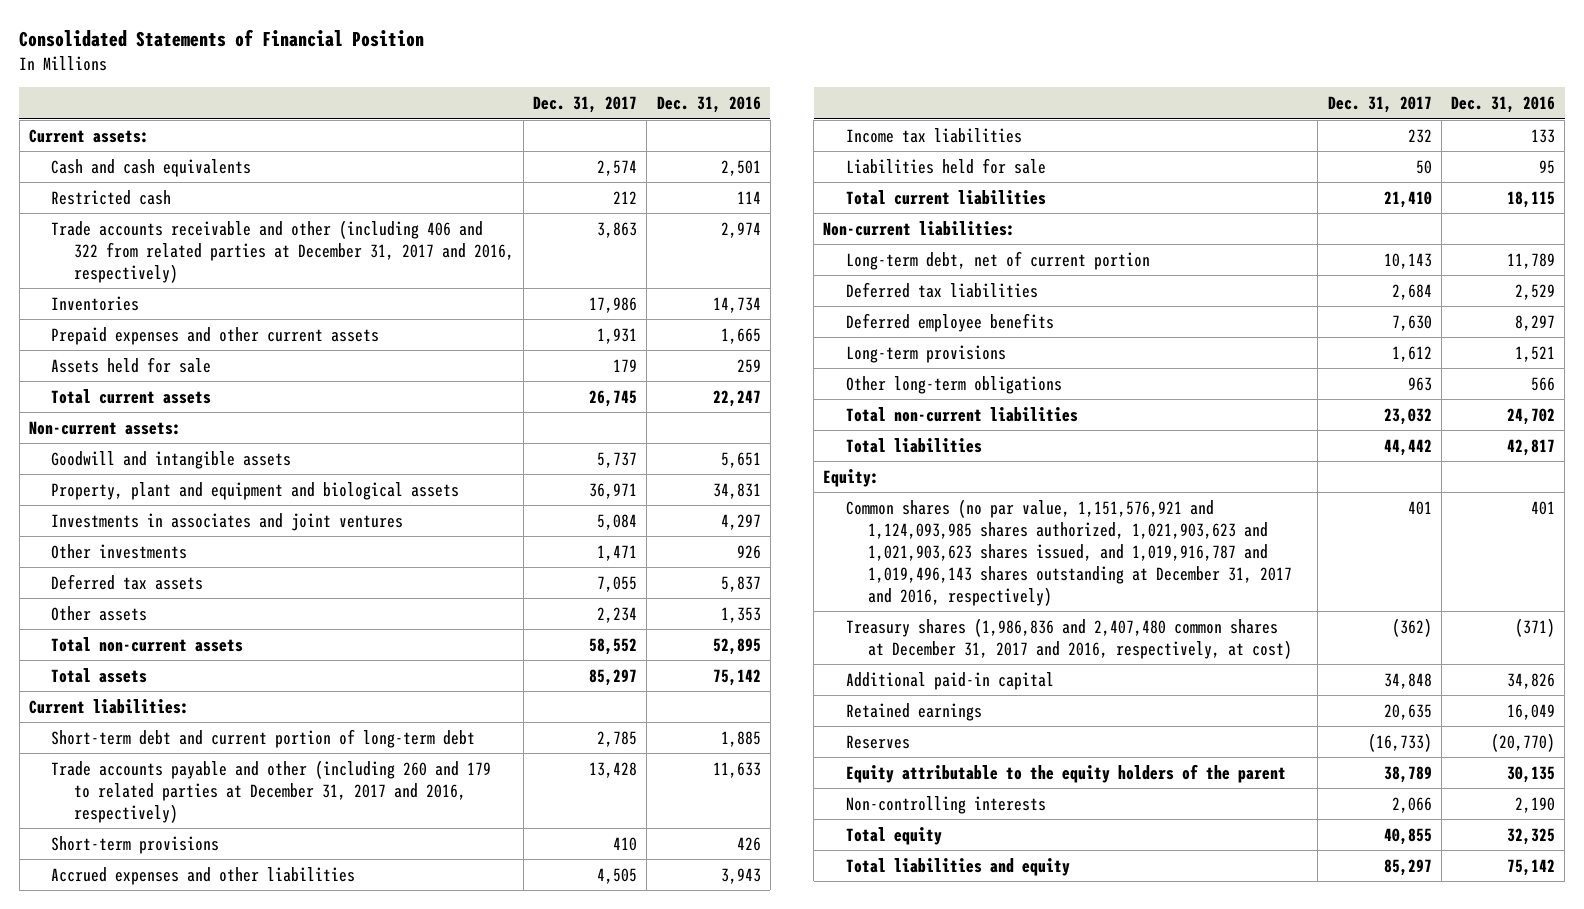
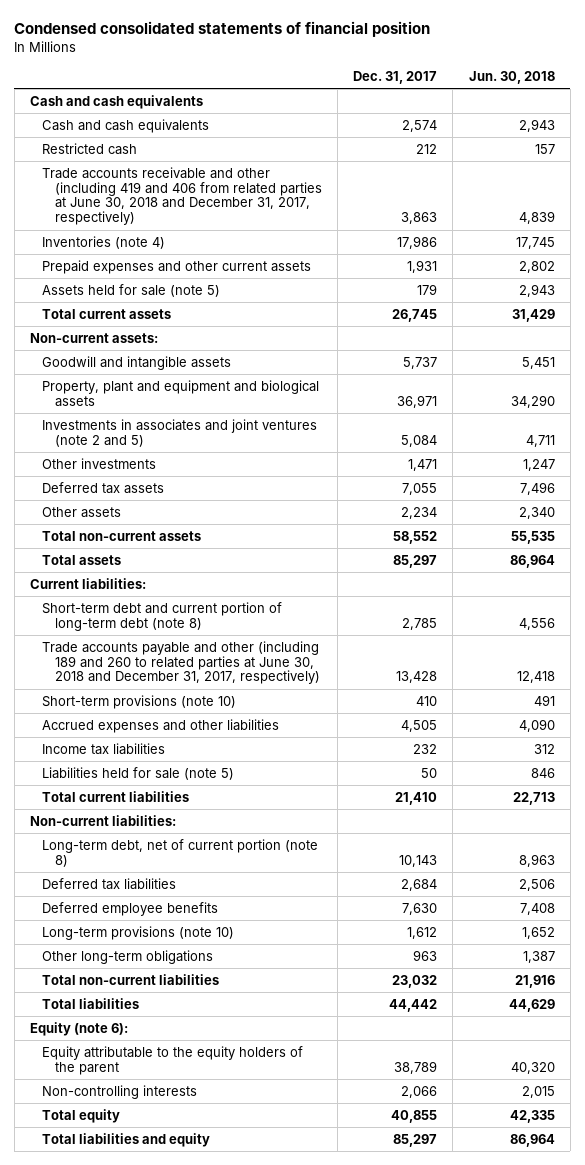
[19,29,425,48] Consolidated Statements of Financial Position -> [14,21,431,38] Condensed consolidated statements of financial position
[656,96,761,114] Dec. 31, 2016 -> none
none -> [468,71,555,85] Jun. 30, 2018
[28,128,149,143] Current assets: -> [30,94,204,109] Cash and cash equivalents
[51,219,514,283] Trade accounts receivable and other (including 406 and 322 from related parties at December 31, 2017 and 2016, respectively) -> [42,166,322,226] Trade accounts receivable and other (including 419 and 406 from related parties at June 30, 2018 and December 31, 2017, respectively)
[51,295,140,311] Inventories -> [42,235,166,249] Inventories (note 4)
[51,356,212,373] Assets held for sale -> [42,283,221,297] Assets held for sale (note 5)
[51,512,404,531] Investments in associates and joint ventures -> [42,418,318,447] Investments in associates and joint ventures (note 2 and 5)
[51,728,476,748] Short-term debt and current portion of long-term debt -> [42,601,283,631] Short-term debt and current portion of long-term debt (note 8)
[51,759,492,823] Trade accounts payable and other (including 260 and 179 to related parties at December 31, 2017 and 2016, respectively) -> [42,640,320,685] Trade accounts payable and other (including 189 and 260 to related parties at June 30, 2018 and December 31, 2017, respectively)
[51,835,220,854] Short-term provisions -> [42,694,237,709] Short-term provisions (note 10)
[845,157,1046,174] Liabilities held for sale -> [42,766,235,780] Liabilities held for sale (note 5)
[845,250,1150,270] Long-term debt, net of current portion -> [42,838,319,867] Long-term debt, net of current portion (note 8)
[845,344,1006,363] Long-term provisions -> [42,925,235,940] Long-term provisions (note 10)
[845,498,1293,606] Common shares (no par value, 1,151,576,921 and 1,124,093,985 shares authorized, 1,021,903,623 and 1,021,903,623 shares issued, and 1,019,916,787 and 1,019,496,143 shares outstanding at December 31, 2017 and 2016, respectively) -> none
[845,617,1293,659] Treasury shares (1,986,836 and 2,407,480 common shares at December 31, 2017 and 2016, respectively, at cost) -> none
[845,671,1054,690] Additional paid-in capital -> none
[845,702,982,721] Retained earnings -> none
[845,734,910,749] Reserves -> none
[823,468,880,487] Equity: -> [30,1021,129,1036] Equity (note 6):

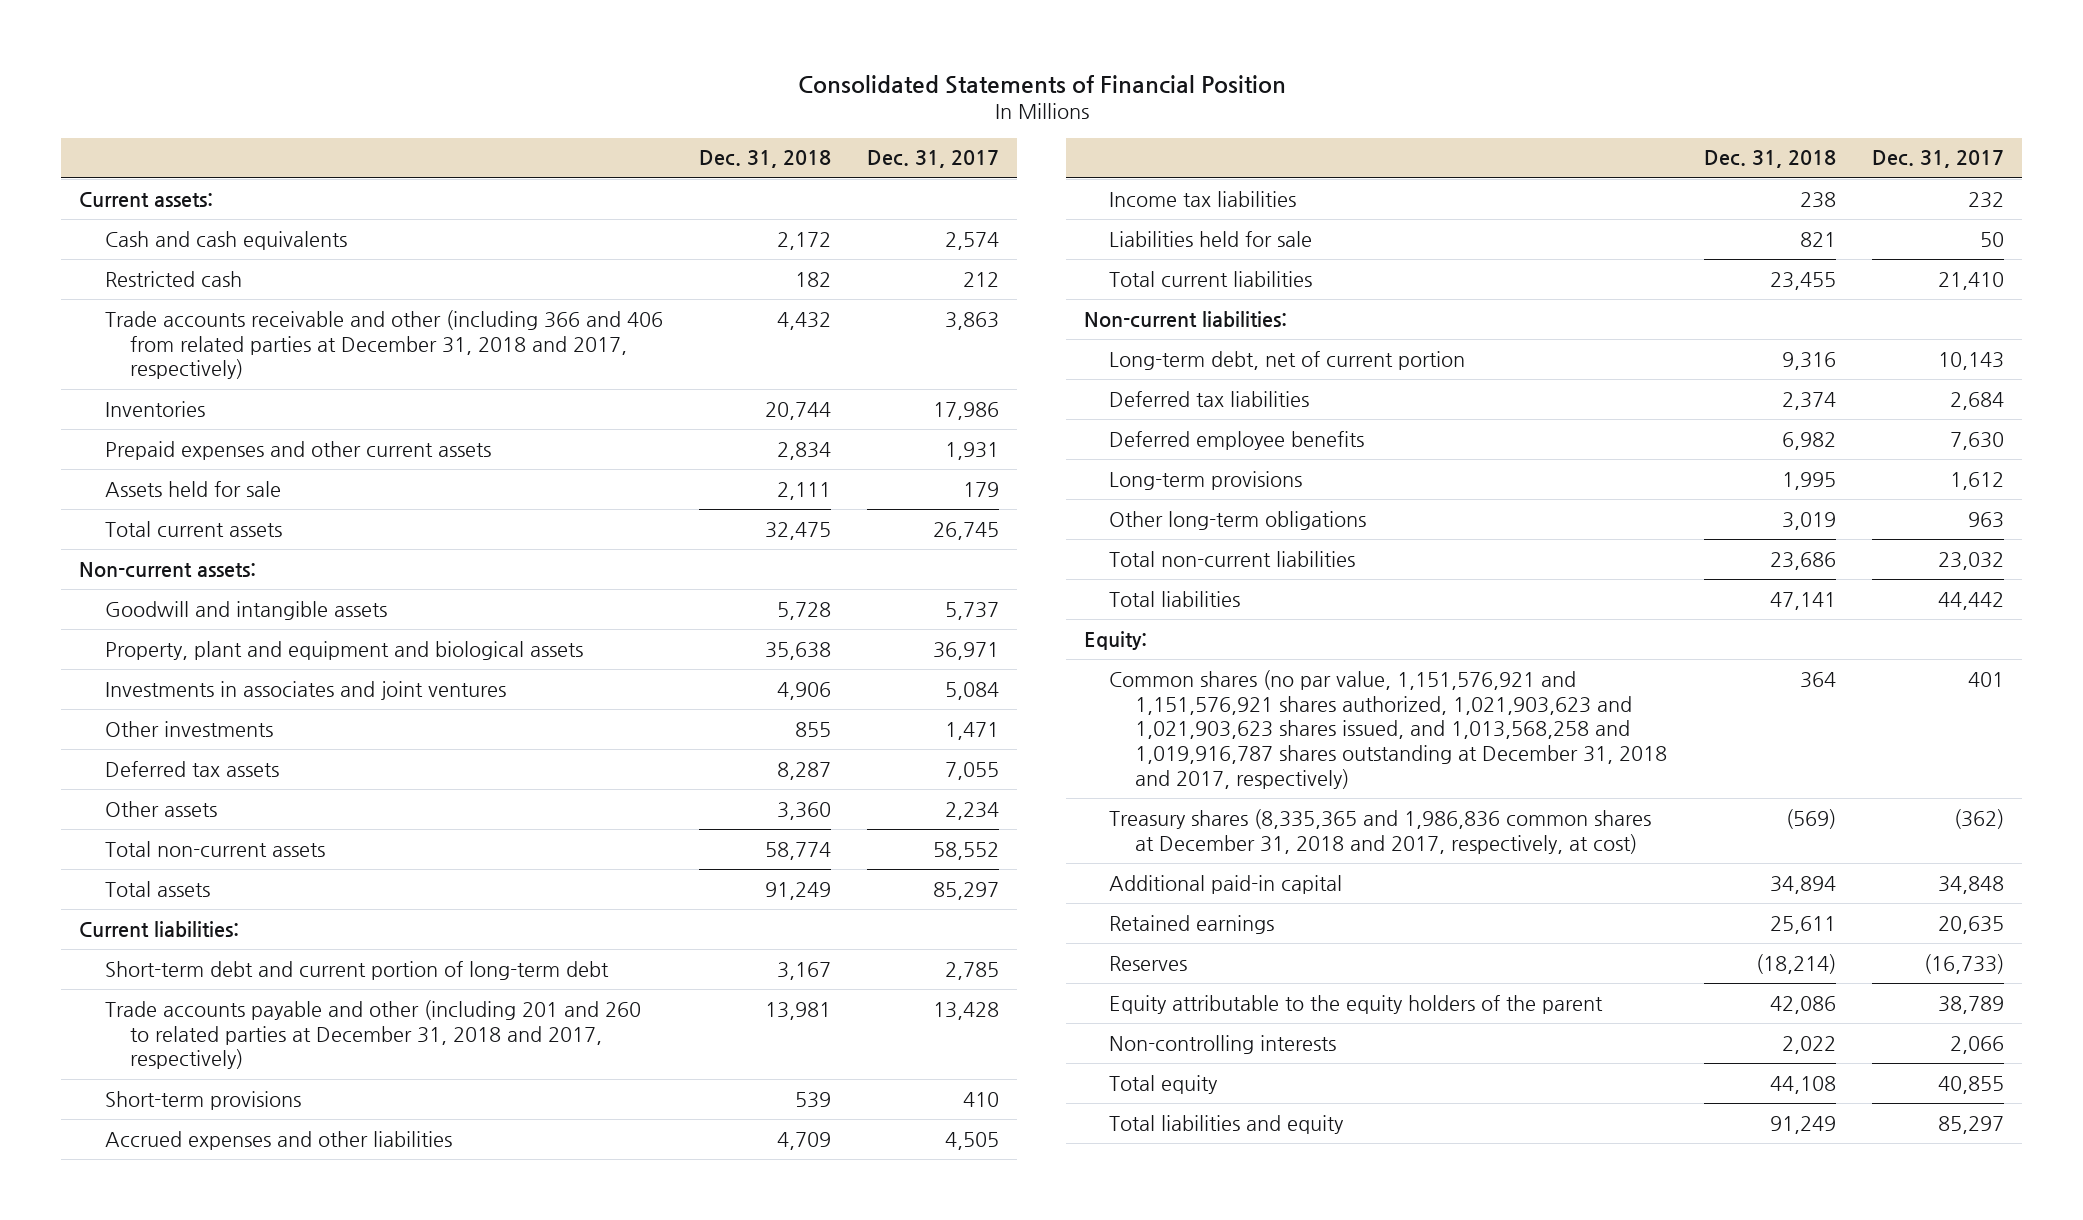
[14,21,431,38] Condensed consolidated statements of financial position -> [797,74,1286,94] Consolidated Statements of Financial Position
[468,71,555,85] Jun. 30, 2018 -> none
none -> [698,150,831,169] Dec. 31, 2018
[30,94,204,109] Cash and cash equivalents -> [79,191,214,207] Current assets:
[42,166,322,226] Trade accounts receivable and other (including 419 and 406 from related parties at June 30, 2018 and December 31, 2017, respectively) -> [104,309,663,380] Trade accounts receivable and other (including 366 and 406 from related parties at December 31, 2018 and 2017, respectively)
[42,235,166,249] Inventories (note 4) -> [104,400,205,417] Inventories
[42,283,221,297] Assets held for sale (note 5) -> [104,480,281,497] Assets held for sale
[42,418,318,447] Investments in associates and joint ventures (note 2 and 5) -> [104,680,506,700] Investments in associates and joint ventures
[42,601,283,631] Short-term debt and current portion of long-term debt (note 8) -> [104,960,609,980] Short-term debt and current portion of long-term debt
[42,640,320,685] Trade accounts payable and other (including 189 and 260 to related parties at June 30, 2018 and December 31, 2017, respectively) -> [104,999,641,1070] Trade accounts payable and other (including 201 and 260 to related parties at December 31, 2018 and 2017, respectively)
[42,694,237,709] Short-term provisions (note 10) -> [104,1090,301,1110] Short-term provisions
[42,766,235,780] Liabilities held for sale (note 5) -> [1109,230,1313,247] Liabilities held for sale
[42,838,319,867] Long-term debt, net of current portion (note 8) -> [1109,350,1466,370] Long-term debt, net of current portion
[42,925,235,940] Long-term provisions (note 10) -> [1109,470,1303,490] Long-term provisions
[30,1021,129,1036] Equity (note 6): -> [1084,630,1148,650] Equity:
none -> [1109,669,1667,789] Common shares (no par value, 1,151,576,921 and 1,151,576,921 shares authorized, 1,021,903,623 and 1,021,903,623 shares issued, and 1,013,568,258 and 1,019,916,787 shares outstanding at December 31, 2018 and 2017, respectively)
none -> [1109,808,1652,854] Treasury shares (8,335,365 and 1,986,836 common shares at December 31, 2018 and 2017, respectively, at cost)
none -> [1109,874,1343,894] Additional paid-in capital
none -> [1109,914,1275,934] Retained earnings
none -> [1109,955,1188,971] Reserves

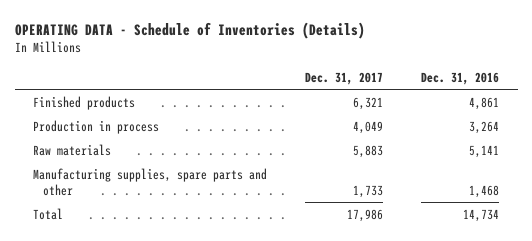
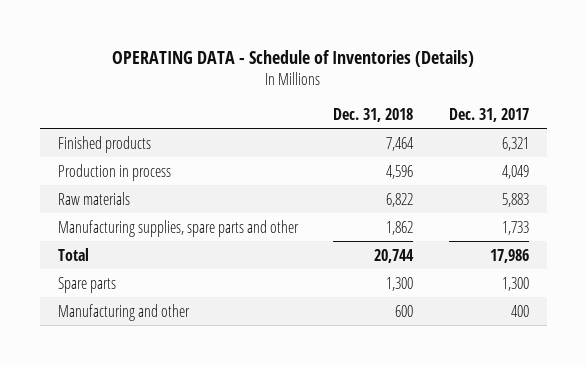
[420,71,499,85] Dec. 31, 2016 -> none
none -> [333,107,414,122] Dec. 31, 2018
none -> [57,276,116,293] Spare parts
none -> [57,303,190,321] Manufacturing and other

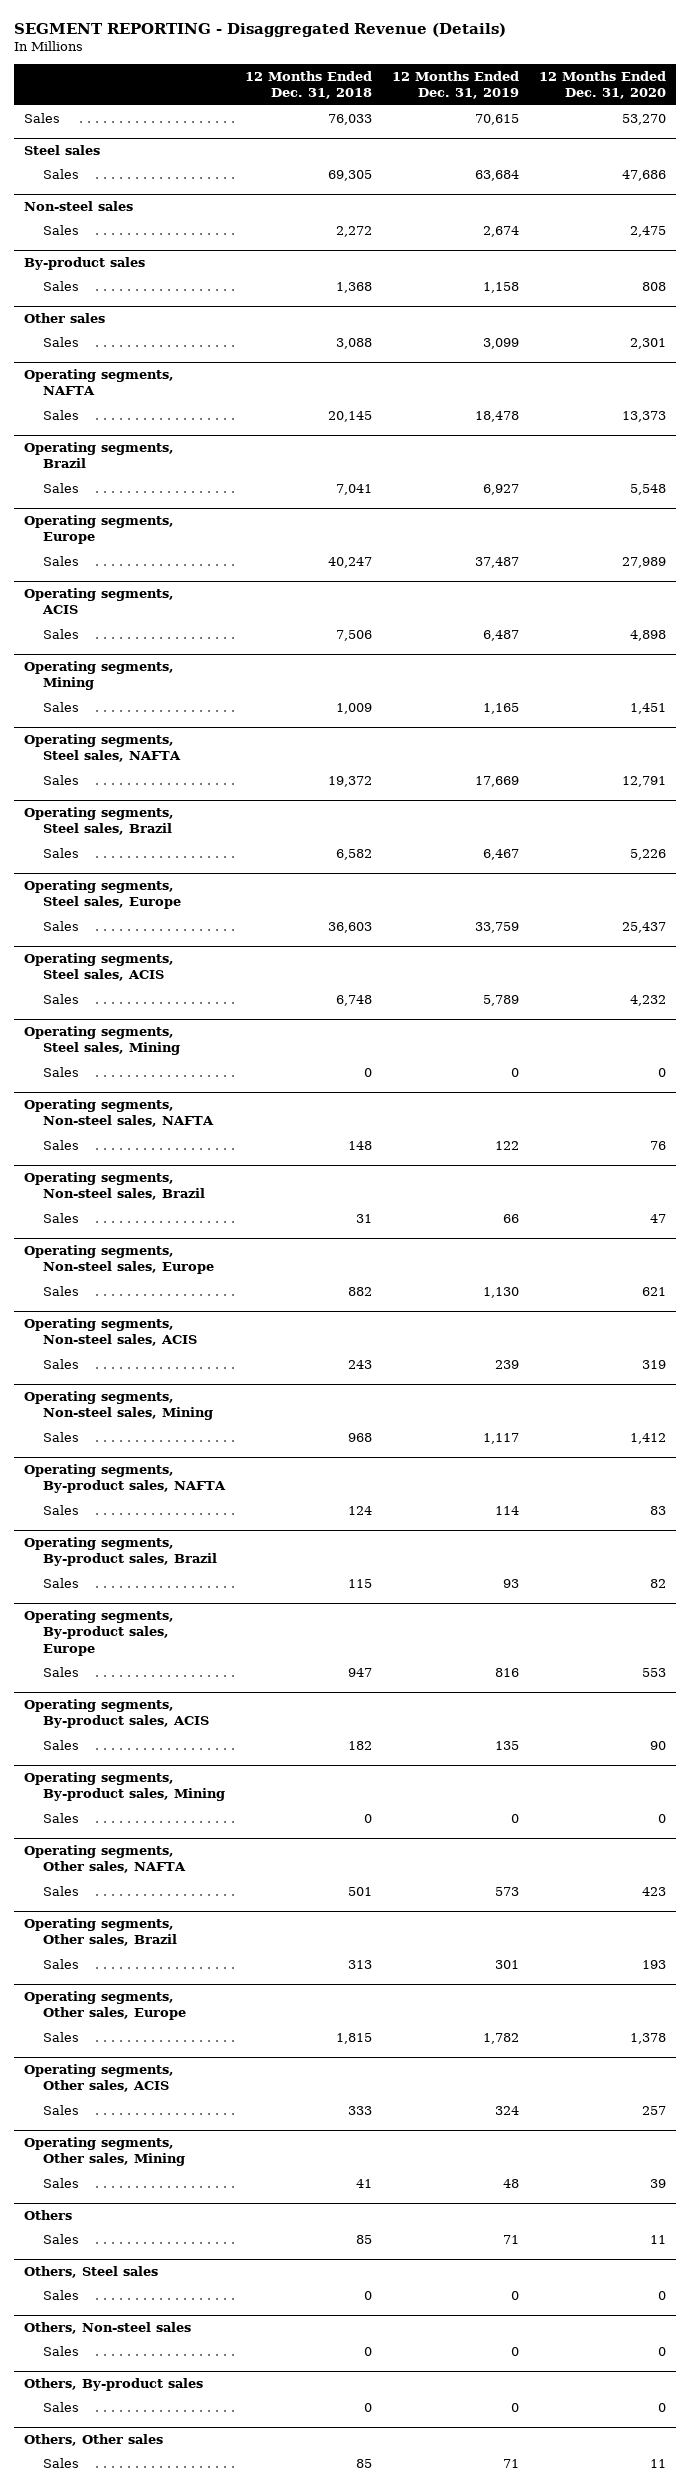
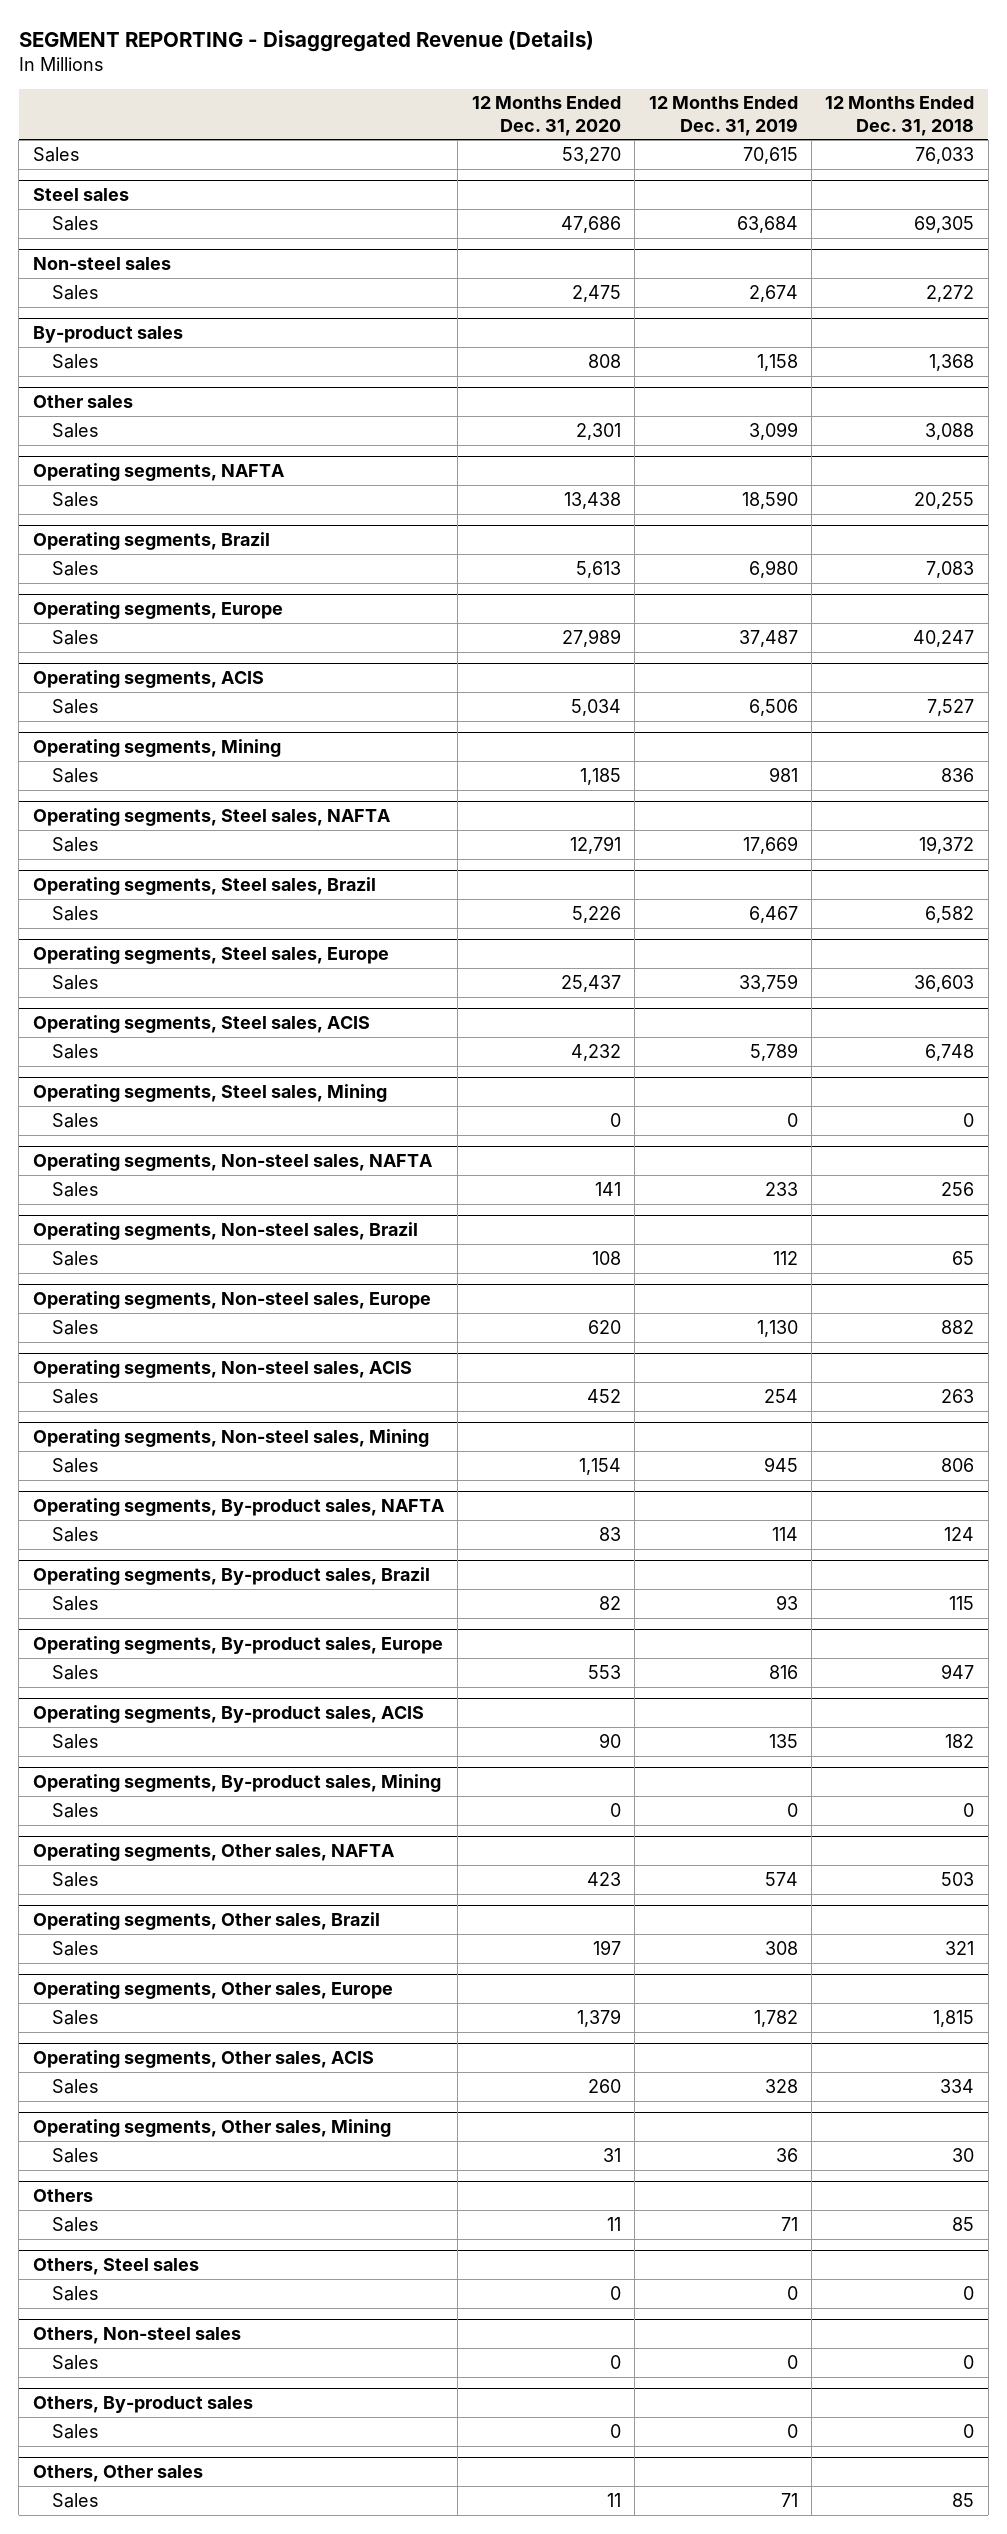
[327,410,372,422] 20,145 -> [914,491,975,509] 20,255
[475,410,520,422] 18,478 -> [741,490,798,509] 18,590
[622,410,667,422] 13,373 -> [563,491,621,509] 13,438
[335,483,372,495] 7,041 -> [926,560,975,578] 7,083
[483,483,520,495] 6,927 -> [748,559,798,578] 6,980
[630,483,667,495] 5,548 -> [575,560,621,578] 5,613
[335,629,372,641] 7,506 -> [927,698,975,716] 7,527
[483,629,520,641] 6,487 -> [748,698,798,716] 6,506
[630,629,667,641] 4,898 -> [570,698,621,716] 5,034
[335,702,372,714] 1,009 -> [941,767,975,782] 836
[483,702,520,714] 1,165 -> [768,766,798,782] 981
[630,702,667,714] 1,451 -> [579,767,621,785] 1,185
[347,1140,372,1150] 148 -> [941,1181,975,1196] 256
[495,1140,520,1150] 122 -> [764,1181,798,1196] 233
[650,1140,667,1150] 76 -> [594,1181,621,1196] 141
[355,1213,372,1223] 31 -> [952,1250,975,1265] 65
[503,1213,520,1223] 66 -> [772,1250,798,1265] 112
[650,1213,667,1223] 47 -> [591,1250,621,1265] 108
[642,1286,667,1296] 621 -> [587,1319,621,1334] 620
[347,1359,372,1369] 243 -> [941,1388,975,1403] 263
[495,1359,520,1369] 239 -> [763,1388,798,1403] 254
[642,1359,667,1369] 319 -> [586,1388,621,1403] 452
[347,1432,372,1442] 968 -> [941,1457,975,1472] 806
[483,1432,520,1444] 1,117 -> [763,1456,798,1472] 945
[630,1432,667,1444] 1,412 -> [578,1457,621,1475] 1,154
[347,1886,372,1896] 501 -> [941,1871,975,1886] 503
[495,1886,520,1896] 573 -> [764,1871,798,1886] 574
[347,1959,372,1969] 313 -> [945,1940,975,1955] 321
[495,1959,520,1969] 301 -> [764,1940,798,1955] 308
[642,1959,667,1969] 193 -> [592,1939,621,1955] 197
[630,2032,667,2044] 1,378 -> [576,2008,621,2027] 1,379
[347,2105,372,2115] 333 -> [940,2078,975,2093] 334
[495,2105,520,2115] 324 -> [764,2078,798,2093] 328
[642,2105,667,2115] 257 -> [587,2078,621,2093] 260
[355,2178,372,2188] 41 -> [952,2147,975,2162] 30
[503,2178,520,2188] 48 -> [775,2147,798,2162] 36
[650,2178,667,2188] 39 -> [602,2147,621,2162] 31

